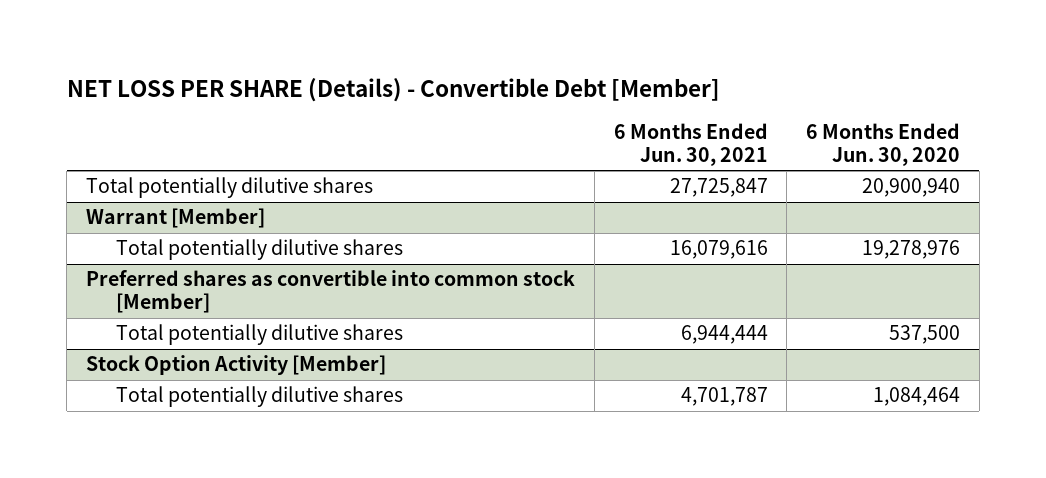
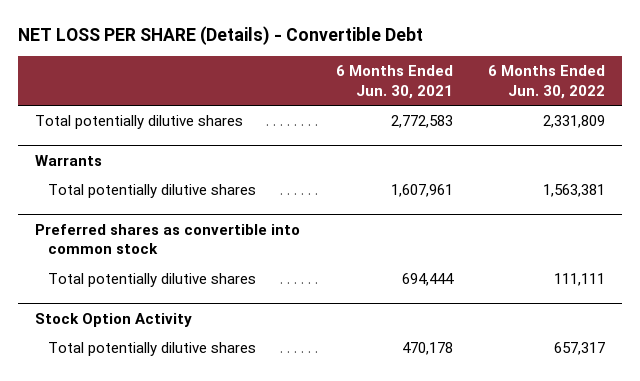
[66,78,720,103] NET LOSS PER SHARE (Details) - Convertible Debt [Member] -> [17,26,423,46] NET LOSS PER SHARE (Details) - Convertible Debt
[806,123,961,167] 6 Months Ended Jun. 30, 2020 -> none
none -> [487,65,605,99] 6 Months Ended Jun. 30, 2022
[669,178,768,198] 27,725,847 -> [390,115,453,129] 2,772,583
[86,208,266,229] Warrant [Member] -> [35,154,103,166] Warrants
[669,240,768,260] 16,079,616 -> [390,184,453,198] 1,607,961
[86,270,576,314] Preferred shares as convertible into common stock [Member] -> [35,223,301,255] Preferred shares as convertible into common stock
[680,325,768,345] 6,944,444 -> [401,273,454,287] 694,444
[86,355,387,376] Stock Option Activity [Member] -> [35,312,193,327] Stock Option Activity
[680,387,768,407] 4,701,787 -> [401,342,453,356] 470,178

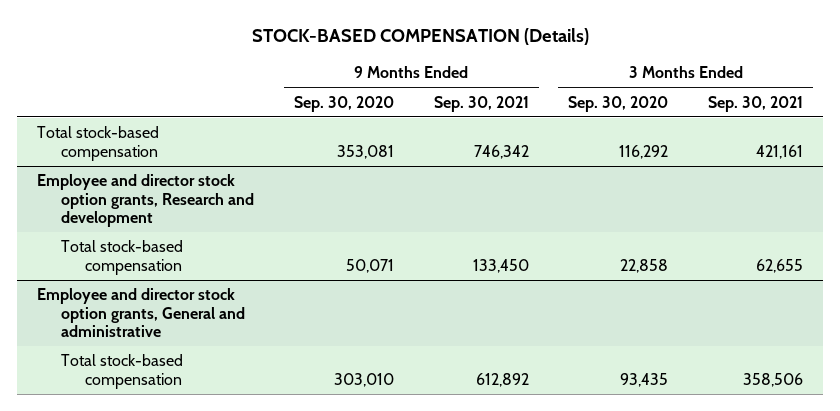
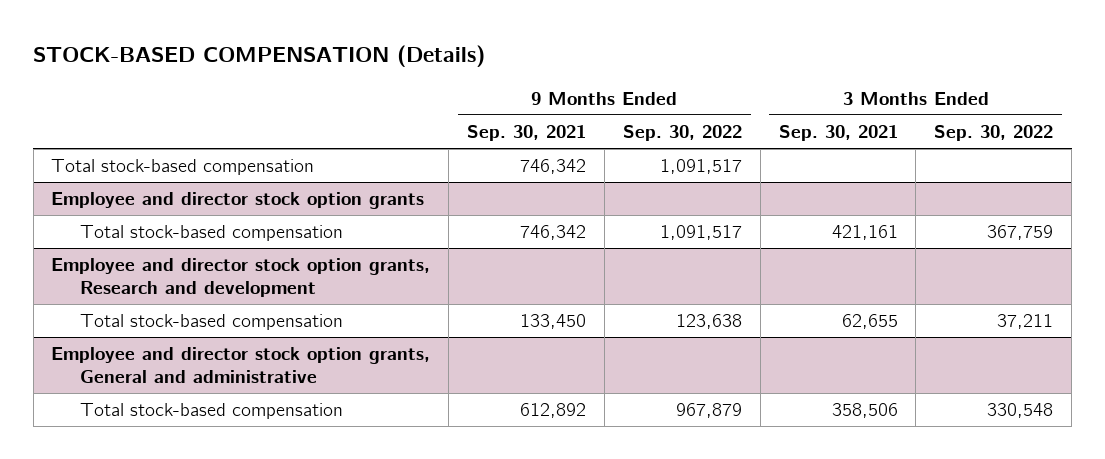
[293,95,394,112] Sep. 30, 2020 -> none
[568,95,669,112] Sep. 30, 2020 -> none
none -> [622,124,742,141] Sep. 30, 2022
none -> [934,124,1054,141] Sep. 30, 2022
none -> [51,159,315,176] Total stock-based compensation
none -> [51,192,425,210] Employee and director stock option grants

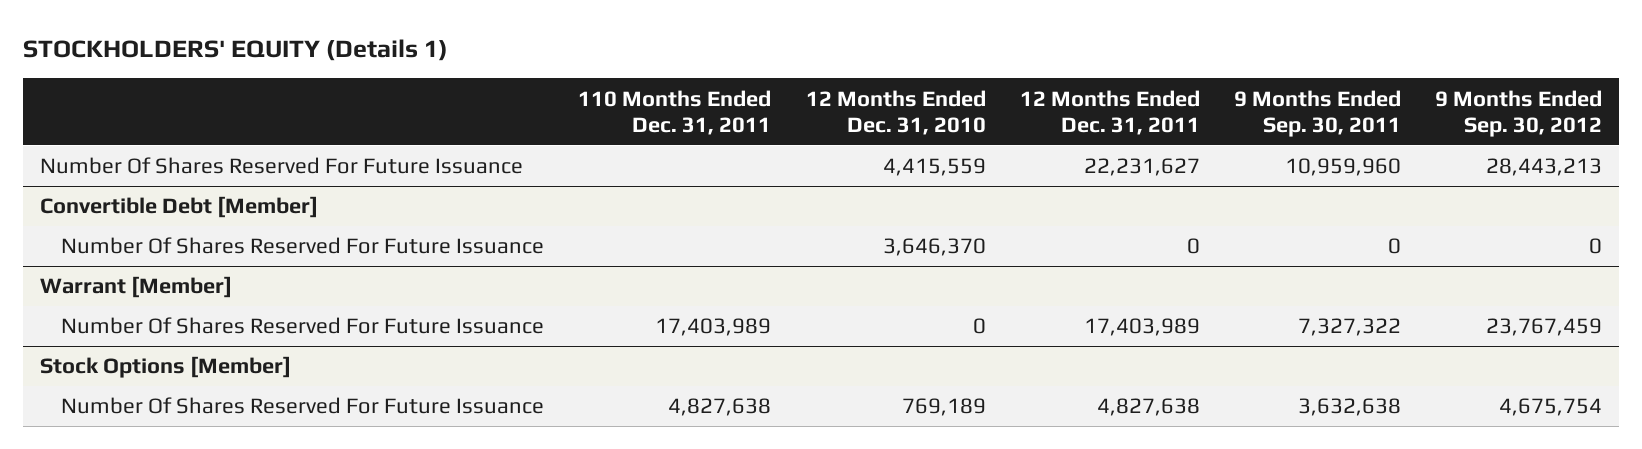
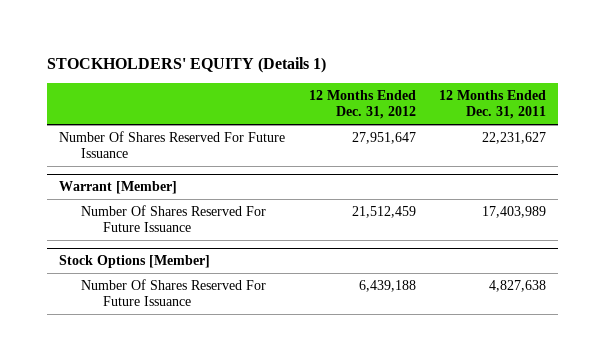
[578,89,772,135] 110 Months Ended Dec. 31, 2011 -> none
[805,89,986,135] 12 Months Ended Dec. 31, 2010 -> none
[1234,89,1402,137] 9 Months Ended Sep. 30, 2011 -> none
[1435,89,1603,137] 9 Months Ended Sep. 30, 2012 -> none
none -> [308,89,416,120] 12 Months Ended Dec. 31, 2012
[39,196,318,219] Convertible Debt [Member] -> none
[61,237,545,255] Number Of Shares Reserved For Future Issuance -> none

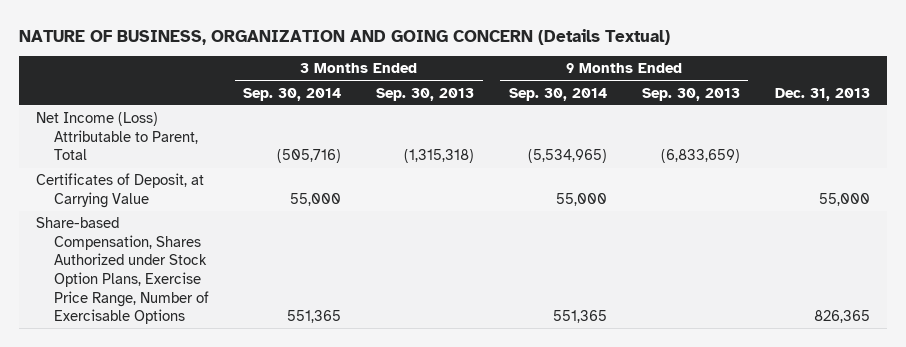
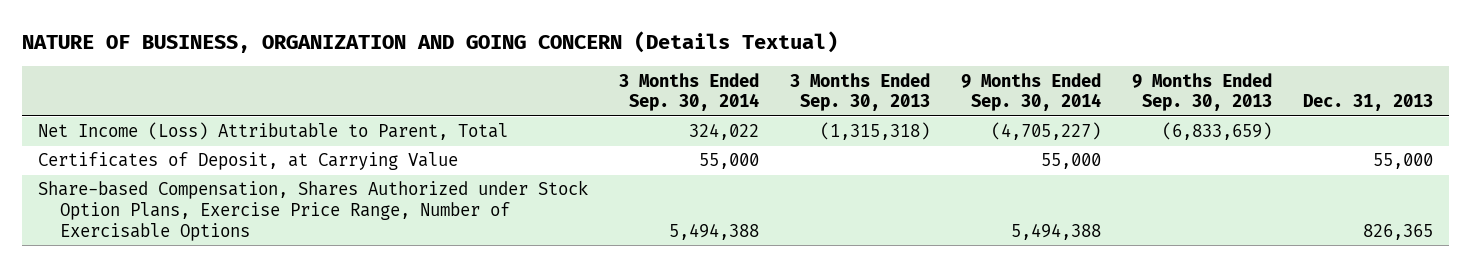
[277,149,342,164] (505,716) -> [689,123,760,141] 324,022
[527,149,607,164] (5,534,965) -> [991,122,1102,141] (4,705,227)
[287,310,342,324] 551,365 -> [669,222,760,240] 5,494,388
[552,310,607,324] 551,365 -> [1011,222,1102,240] 5,494,388

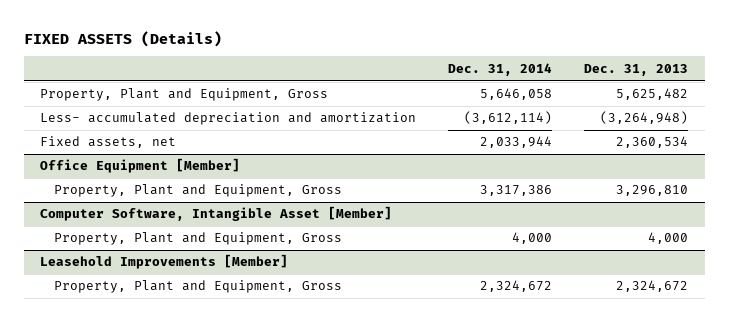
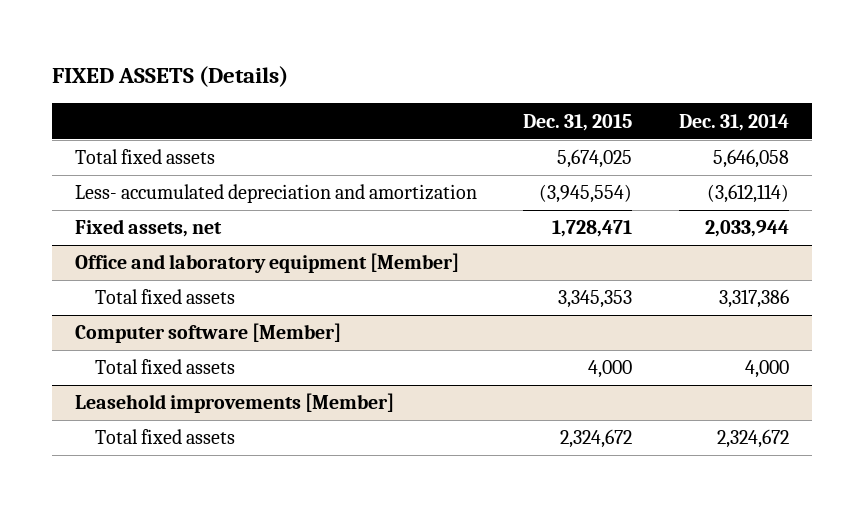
[584,63,689,76] Dec. 31, 2013 -> none
none -> [523,113,633,131] Dec. 31, 2015
[40,88,329,102] Property, Plant and Equipment, Gross -> [75,149,216,165] Total fixed assets
[40,158,241,174] Office Equipment [Member] -> [75,253,460,274] Office and laboratory equipment [Member]
[53,184,342,198] Property, Plant and Equipment, Gross -> [95,289,236,305] Total fixed assets
[40,206,393,222] Computer Software, Intangible Asset [Member] -> [75,323,342,344] Computer software [Member]
[53,232,342,246] Property, Plant and Equipment, Gross -> [95,359,236,375] Total fixed assets
[40,254,289,270] Leasehold Improvements [Member] -> [75,393,395,414] Leasehold improvements [Member]
[53,280,342,294] Property, Plant and Equipment, Gross -> [95,429,236,445] Total fixed assets

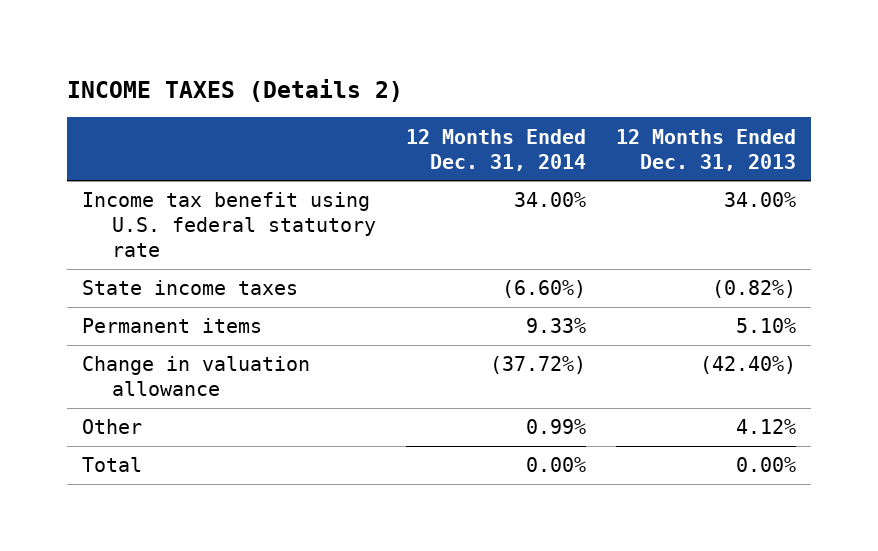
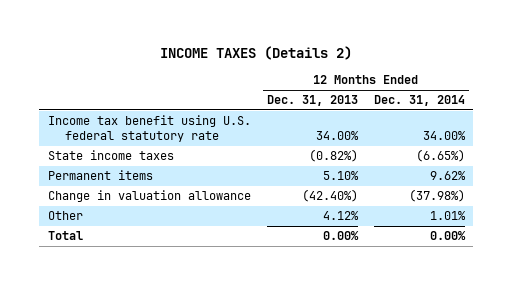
[502,280,587,299] (6.60%) -> [416,149,466,163] (6.65%)
[526,318,587,334] 9.33% -> [430,171,467,181] 9.62%
[490,356,587,375] (37.72%) -> [409,189,466,203] (37.98%)
[526,419,587,435] 0.99% -> [430,211,467,221] 1.01%

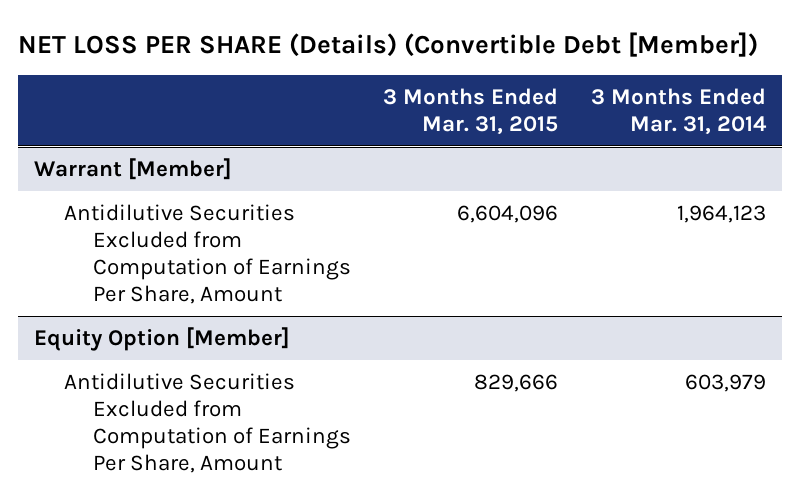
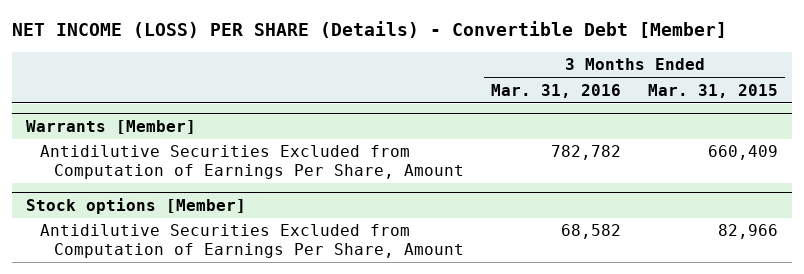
[17,31,758,57] NET LOSS PER SHARE (Details) (Convertible Debt [Member]) -> [12,21,728,39] NET INCOME (LOSS) PER SHARE (Details) - Convertible Debt [Member]
[590,88,767,136] 3 Months Ended Mar. 31, 2014 -> none
none -> [491,83,622,98] Mar. 31, 2016
[34,157,233,180] Warrant [Member] -> [25,119,196,134] Warrants [Member]
[457,204,559,223] 6,604,096 -> [708,145,779,161] 660,409
[34,326,291,351] Equity Option [Member] -> [25,197,246,214] Stock options [Member]
[474,373,559,392] 829,666 -> [718,224,779,240] 82,966

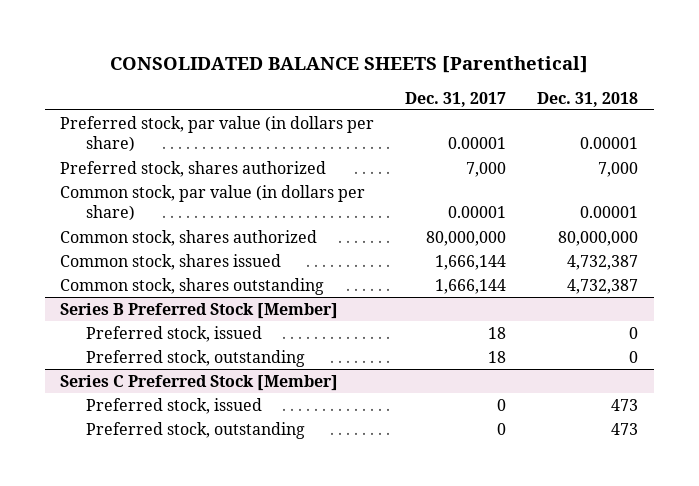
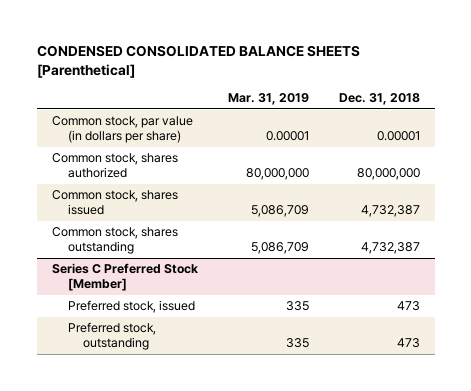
[110,55,589,73] CONSOLIDATED BALANCE SHEETS [Parenthetical] -> [36,44,360,78] CONDENSED CONSOLIDATED BALANCE SHEETS [Parenthetical]
[405,91,507,107] Dec. 31, 2017 -> none
none -> [227,93,309,106] Mar. 31, 2019
[60,115,375,153] Preferred stock, par value (in dollars per share) -> none
[60,160,327,177] Preferred stock, shares authorized -> none
[60,302,339,319] Series B Preferred Stock [Member] -> none
[85,325,262,342] Preferred stock, issued -> none
[85,349,305,367] Preferred stock, outstanding -> none

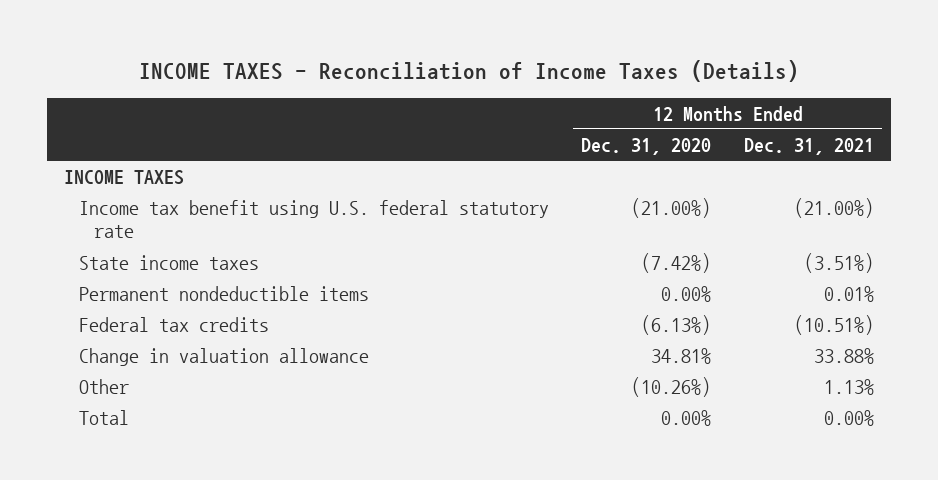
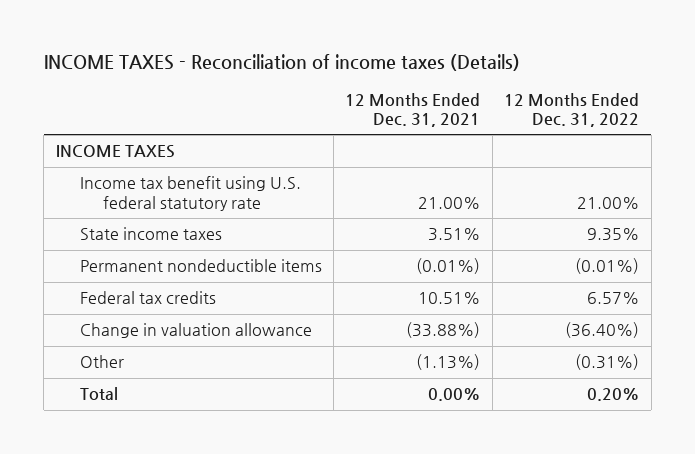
[138,59,799,82] INCOME TAXES - Reconciliation of Income Taxes (Details) -> [43,53,520,71] INCOME TAXES - Reconciliation of income taxes (Details)
[581,137,712,155] Dec. 31, 2020 -> none
none -> [504,92,640,128] 12 Months Ended Dec. 31, 2022
[794,197,875,218] (21.00%) -> [418,196,481,209] 21.00%
[804,252,875,273] (3.51%) -> [428,228,481,242] 3.51%
[824,285,875,302] 0.01% -> [416,258,481,275] (0.01%)
[794,314,875,335] (10.51%) -> [418,292,481,305] 10.51%
[814,347,875,364] 33.88% -> [406,322,481,339] (33.88%)
[824,378,875,395] 1.13% -> [416,354,481,371] (1.13%)

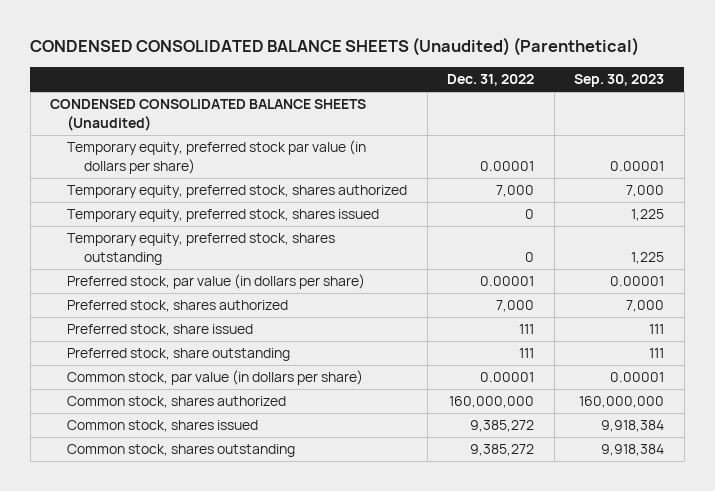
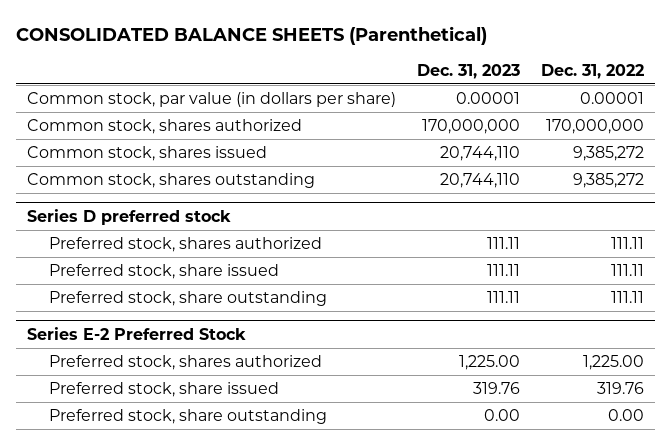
[30,37,640,57] CONDENSED CONSOLIDATED BALANCE SHEETS (Unaudited) (Parenthetical) -> [16,25,488,45] CONSOLIDATED BALANCE SHEETS (Parenthetical)
[574,73,665,87] Sep. 30, 2023 -> none
none -> [416,63,520,79] Dec. 31, 2023
[50,99,367,131] CONDENSED CONSOLIDATED BALANCE SHEETS (Unaudited) -> none
[67,140,367,174] Temporary equity, preferred stock par value (in dollars per share) -> none
[67,185,408,199] Temporary equity, preferred stock, shares authorized -> none
[67,209,380,223] Temporary equity, preferred stock, shares issued -> none
[67,233,336,265] Temporary equity, preferred stock, shares outstanding -> none
[67,274,366,290] Preferred stock, par value (in dollars per share) -> none
[67,300,289,313] Preferred stock, shares authorized -> none
[67,324,254,337] Preferred stock, share issued -> none
[67,348,291,362] Preferred stock, share outstanding -> none
[449,396,535,409] 160,000,000 -> [546,119,645,135] 170,000,000
none -> [26,209,231,226] Series D preferred stock
none -> [49,237,323,253] Preferred stock, shares authorized
none -> [49,264,280,280] Preferred stock, share issued
none -> [49,291,328,307] Preferred stock, share outstanding
none -> [26,327,246,341] Series E-2 Preferred Stock
none -> [49,355,323,371] Preferred stock, shares authorized
none -> [49,382,280,398] Preferred stock, share issued
none -> [49,409,328,425] Preferred stock, share outstanding

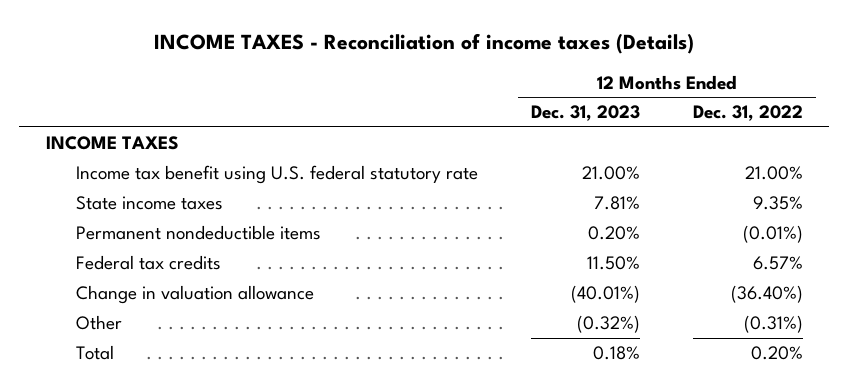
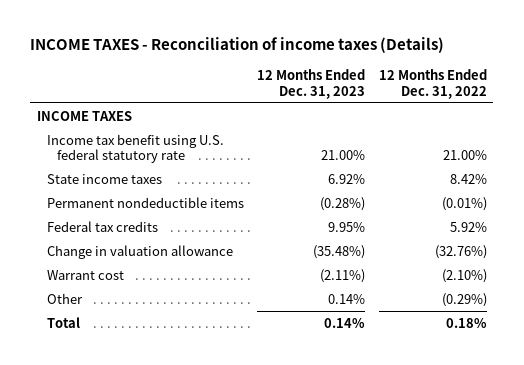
[593,196,640,211] 7.81% -> [328,173,366,184] 6.92%
[752,196,803,211] 9.35% -> [449,173,487,184] 8.42%
[587,226,640,241] 0.20% -> [320,196,366,211] (0.28%)
[586,256,640,271] 11.50% -> [328,221,366,232] 9.95%
[752,256,803,271] 6.57% -> [449,221,487,232] 5.92%
[570,285,640,304] (40.01%) -> [313,244,366,259] (35.48%)
[730,285,803,304] (36.40%) -> [434,244,487,259] (32.76%)
none -> [47,269,125,280] Warrant cost
[576,315,640,334] (0.32%) -> [328,293,366,304] 0.14%
[743,315,803,334] (0.31%) -> [441,292,487,307] (0.29%)
[592,346,640,361] 0.18% -> [324,317,366,328] 0.14%
[750,346,803,361] 0.20% -> [445,317,487,328] 0.18%

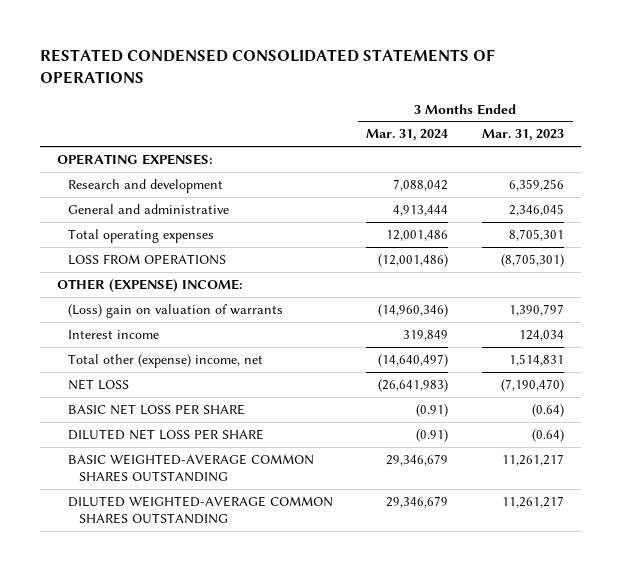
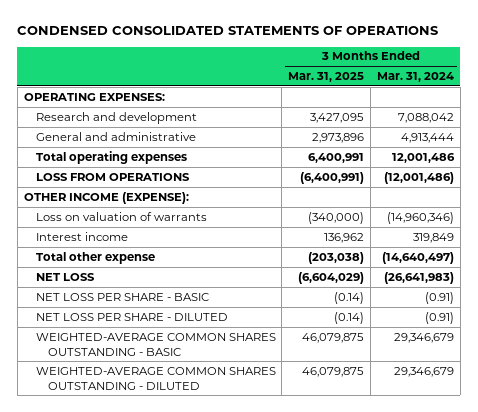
[39,49,495,84] RESTATED CONDENSED CONSOLIDATED STATEMENTS OF OPERATIONS -> [17,26,439,36] CONDENSED CONSOLIDATED STATEMENTS OF OPERATIONS
[482,129,565,142] Mar. 31, 2023 -> none
none -> [288,71,365,82] Mar. 31, 2025
[56,278,243,292] OTHER (EXPENSE) INCOME: -> [23,191,189,204] OTHER INCOME (EXPENSE):
[67,303,283,318] (Loss) gain on valuation of warrants -> [35,211,207,221] Loss on valuation of warrants
[67,353,263,368] Total other (expense) income, net -> [35,251,155,264] Total other expense
[67,403,245,415] BASIC NET LOSS PER SHARE -> [35,292,209,301] NET LOSS PER SHARE - BASIC
[67,428,264,440] DILUTED NET LOSS PER SHARE -> [35,312,228,321] NET LOSS PER SHARE - DILUTED
[67,453,314,482] BASIC WEIGHTED-AVERAGE COMMON SHARES OUTSTANDING -> [35,332,276,356] WEIGHTED-AVERAGE COMMON SHARES OUTSTANDING - BASIC
[67,495,333,524] DILUTED WEIGHTED-AVERAGE COMMON SHARES OUTSTANDING -> [35,366,276,390] WEIGHTED-AVERAGE COMMON SHARES OUTSTANDING - DILUTED

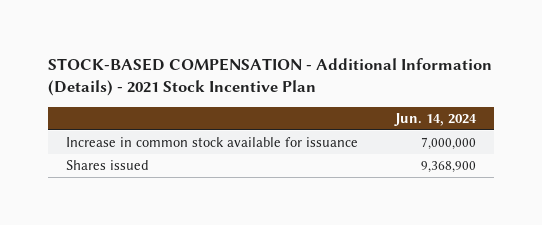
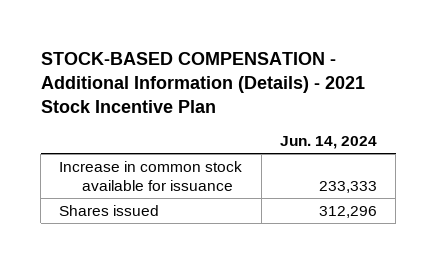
[420,137,476,151] 7,000,000 -> [319,180,378,193] 233,333
[420,161,476,174] 9,368,900 -> [319,205,378,218] 312,296

